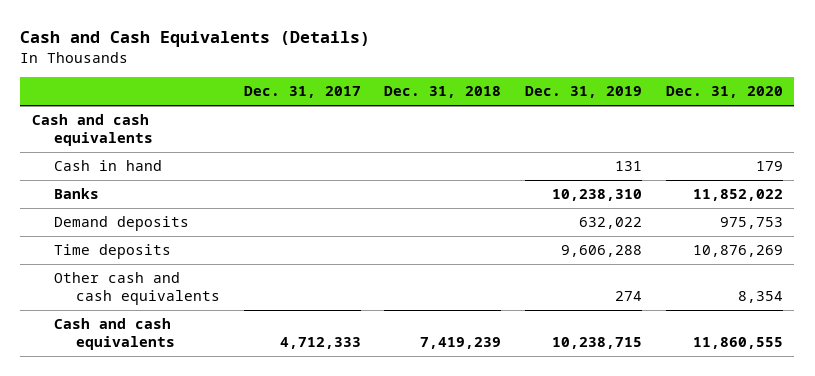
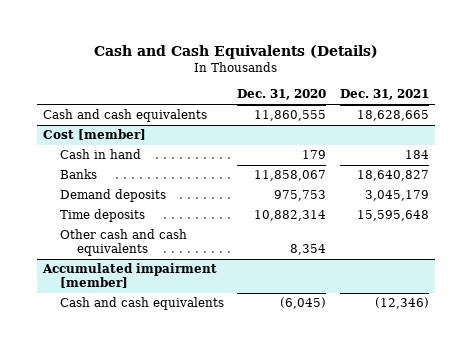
[243,86,361,99] Dec. 31, 2017 -> none
[384,86,502,99] Dec. 31, 2018 -> none
[524,86,642,99] Dec. 31, 2019 -> none
none -> [339,89,429,101] Dec. 31, 2021
[32,114,154,146] Cash and cash equivalents -> none
[54,318,176,350] Cash and cash equivalents -> [43,109,208,123] Cash and cash equivalents
none -> [43,129,147,141] Cost [member]
[692,189,783,202] 11,852,022 -> [254,170,327,182] 11,858,067
[692,245,783,258] 10,876,269 -> [254,210,327,222] 10,882,314
none -> [42,263,218,289] Accumulated impairment [member]
none -> [60,297,225,311] Cash and cash equivalents

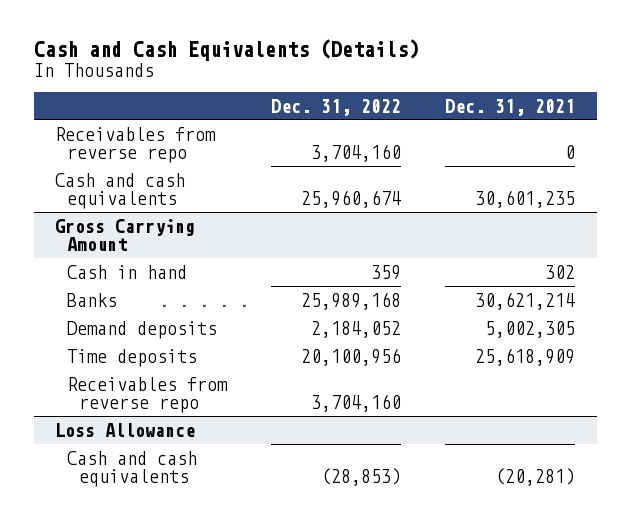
[237,89,327,101] Dec. 31, 2020 -> none
none -> [271,98,402,116] Dec. 31, 2022
[60,229,188,257] Other cash and cash equivalents -> none
none -> [55,126,217,164] Receivables from reverse repo
[356,110,429,122] 18,628,665 -> [474,190,575,209] 30,601,235
[43,129,147,141] Cost [member] -> [55,218,196,252] Gross Carrying Amount
[404,150,429,160] 184 -> [544,264,575,279] 302
[356,170,429,182] 18,640,827 -> [474,291,575,310] 30,621,214
[364,190,429,202] 3,045,179 -> [484,320,575,338] 5,002,305
[356,210,429,222] 15,595,648 -> [474,347,575,366] 25,618,909
none -> [67,376,229,414] Receivables from reverse repo
[42,263,218,289] Accumulated impairment [member] -> [55,422,196,437] Loss Allowance
[374,297,429,310] (12,346) -> [494,468,575,487] (20,281)

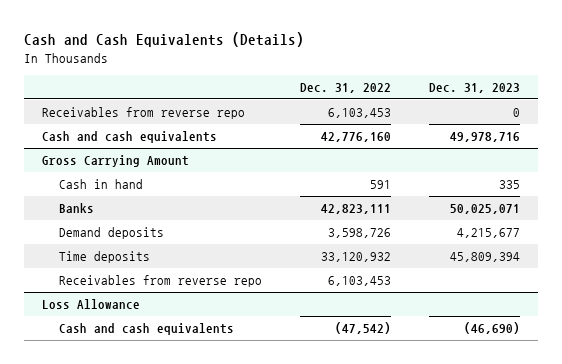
[444,98,575,116] Dec. 31, 2021 -> none
none -> [428,83,520,94] Dec. 31, 2023
[311,144,402,163] 3,704,160 -> [327,108,391,119] 6,103,453
[301,190,402,209] 25,960,674 -> [320,132,391,143] 42,776,160
[371,264,402,280] 359 -> [369,180,391,190] 591
[301,291,402,310] 25,989,168 -> [320,204,391,215] 42,823,111
[311,320,402,338] 2,184,052 -> [327,228,391,239] 3,598,726
[301,347,402,366] 20,100,956 -> [320,252,391,263] 33,120,932
[311,394,402,413] 3,704,160 -> [327,276,391,287] 6,103,453
[321,468,402,487] (28,853) -> [334,322,391,335] (47,542)

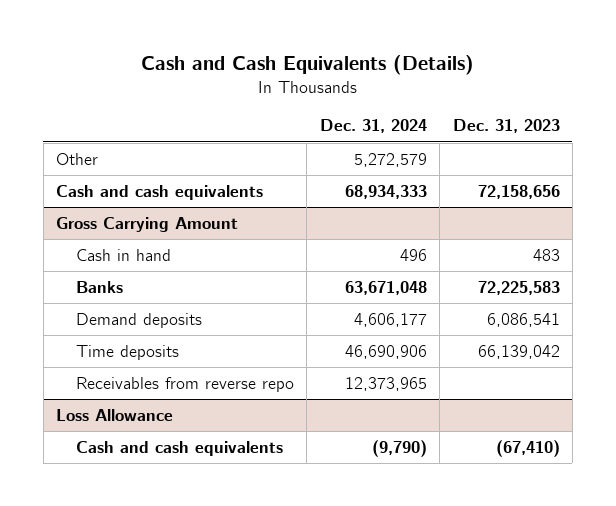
[299,83,391,94] Dec. 31, 2022 -> none
none -> [319,119,427,134] Dec. 31, 2024
[42,107,246,120] Receivables from reverse repo -> none
none -> [56,152,99,165] Other
[449,132,520,143] 49,978,716 -> [477,184,560,199] 72,158,656
[498,180,520,190] 335 -> [532,248,560,261] 483
[449,204,520,215] 50,025,071 -> [477,280,560,295] 72,225,583
[456,228,520,239] 4,215,677 -> [486,312,560,327] 6,086,541
[449,252,520,263] 45,809,394 -> [477,344,560,359] 66,139,042
[463,322,520,335] (46,690) -> [495,439,560,457] (67,410)

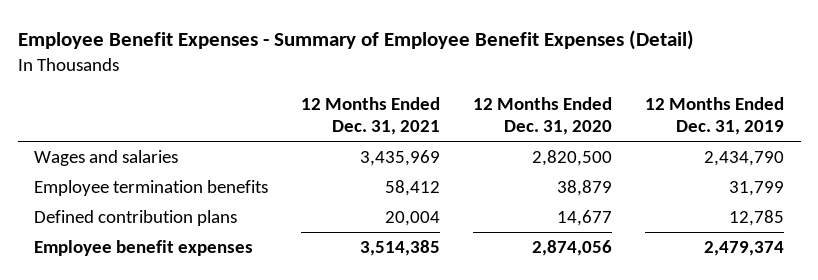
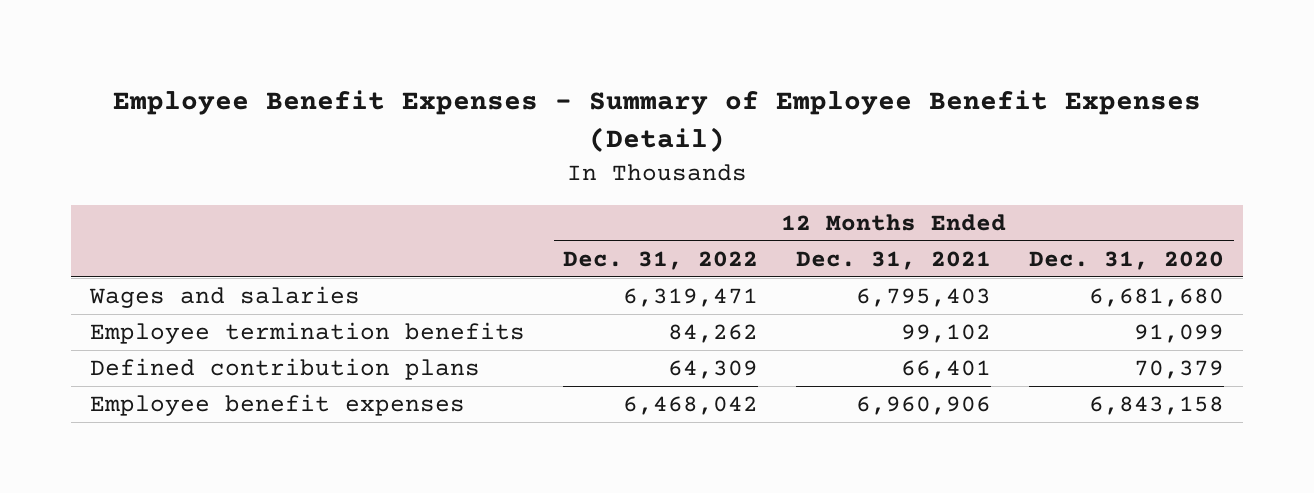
[645,97,785,136] 12 Months Ended Dec. 31, 2019 -> none
none -> [563,250,759,270] Dec. 31, 2022
[360,149,441,166] 3,435,969 -> [856,288,992,308] 6,795,403
[532,149,613,166] 2,820,500 -> [1089,288,1225,308] 6,681,680
[385,179,441,196] 58,412 -> [901,324,992,344] 99,102
[557,179,613,196] 38,879 -> [1134,324,1225,344] 91,099
[385,210,441,226] 20,004 -> [901,360,992,380] 66,401
[557,209,613,226] 14,677 -> [1134,360,1225,380] 70,379
[360,239,441,256] 3,514,385 -> [856,396,992,416] 6,960,906
[532,239,613,256] 2,874,056 -> [1089,396,1225,416] 6,843,158

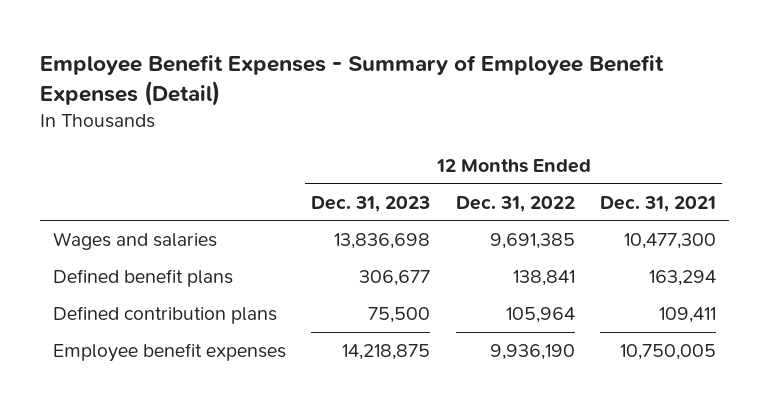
[1029,250,1225,270] Dec. 31, 2020 -> none
none -> [311,195,431,212] Dec. 31, 2023
[90,322,526,345] Employee termination benefits -> none
[623,288,759,308] 6,319,471 -> [489,232,575,249] 9,691,385
[856,288,992,308] 6,795,403 -> [623,232,716,249] 10,477,300
none -> [52,268,233,287] Defined benefit plans
[668,360,759,380] 64,309 -> [505,306,575,323] 105,964
[901,360,992,380] 66,401 -> [658,306,716,323] 109,411
[623,396,759,416] 6,468,042 -> [489,343,575,360] 9,936,190
[856,396,992,416] 6,960,906 -> [619,343,716,360] 10,750,005

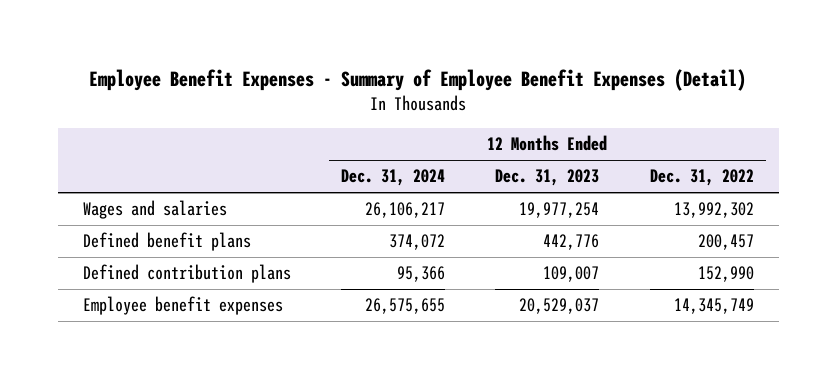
[599,195,716,212] Dec. 31, 2021 -> none
none -> [341,169,446,187] Dec. 31, 2024
[334,232,431,249] 13,836,698 -> [519,202,600,219] 19,977,254
[489,232,575,249] 9,691,385 -> [673,202,754,219] 13,992,302
[359,269,431,286] 306,677 -> [543,234,600,251] 442,776
[512,269,575,286] 138,841 -> [697,234,754,251] 200,457
[368,306,431,323] 75,500 -> [543,266,600,283] 109,007
[505,306,575,323] 105,964 -> [697,266,754,283] 152,990
[342,343,431,360] 14,218,875 -> [519,298,600,315] 20,529,037
[489,343,575,360] 9,936,190 -> [673,298,754,315] 14,345,749

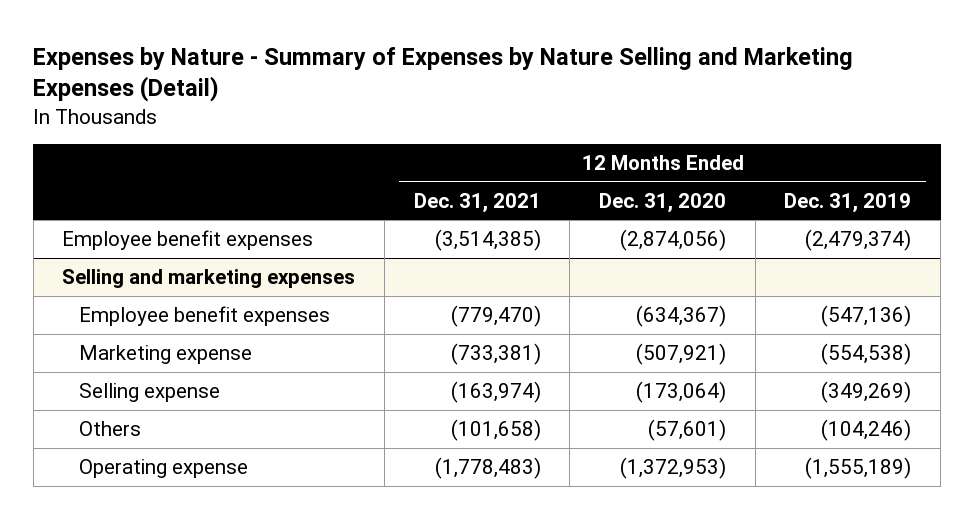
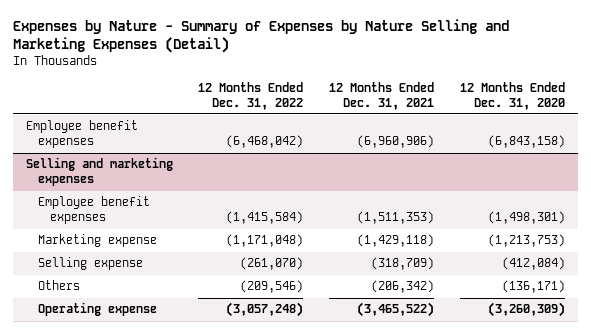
[784,192,912,213] Dec. 31, 2019 -> none
none -> [198,81,304,110] 12 Months Ended Dec. 31, 2022
[434,229,541,252] (3,514,385) -> [357,135,435,149] (6,960,906)
[620,229,727,252] (2,874,056) -> [488,135,566,149] (6,843,158)
[450,305,541,328] (779,470) -> [357,211,435,225] (1,511,353)
[636,305,727,328] (634,367) -> [488,211,566,225] (1,498,301)
[450,343,541,366] (733,381) -> [357,234,435,248] (1,429,118)
[636,343,727,366] (507,921) -> [488,234,566,248] (1,213,753)
[450,381,541,404] (163,974) -> [371,257,435,271] (318,709)
[636,381,727,404] (173,064) -> [502,257,566,271] (412,084)
[450,419,541,442] (101,658) -> [371,280,435,294] (206,342)
[648,419,727,442] (57,601) -> [502,280,566,294] (136,171)
[434,457,541,480] (1,778,483) -> [357,302,435,318] (3,465,522)
[620,457,727,480] (1,372,953) -> [488,302,566,318] (3,260,309)

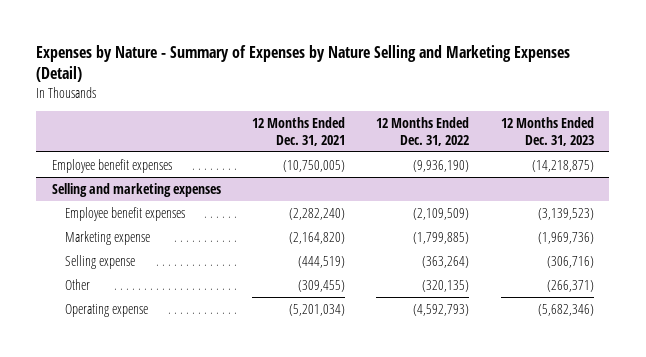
[460,81,566,110] 12 Months Ended Dec. 31, 2020 -> none
none -> [500,117,594,146] 12 Months Ended Dec. 31, 2023
[226,135,304,149] (6,468,042) -> [413,159,470,172] (9,936,190)
[357,135,435,149] (6,960,906) -> [283,159,346,172] (10,750,005)
[226,211,304,225] (1,415,584) -> [413,207,470,220] (2,109,509)
[357,211,435,225] (1,511,353) -> [289,207,346,220] (2,282,240)
[226,234,304,248] (1,171,048) -> [413,231,470,244] (1,799,885)
[357,234,435,248] (1,429,118) -> [289,231,346,244] (2,164,820)
[240,257,304,271] (261,070) -> [422,255,470,268] (363,264)
[371,257,435,271] (318,709) -> [298,255,346,268] (444,519)
[37,280,80,291] Others -> [64,278,90,290] Other
[240,280,304,294] (209,546) -> [422,279,470,292] (320,135)
[371,280,435,294] (206,342) -> [298,279,346,292] (309,455)
[226,302,304,318] (3,057,248) -> [413,303,470,316] (4,592,793)
[357,302,435,318] (3,465,522) -> [289,303,346,316] (5,201,034)

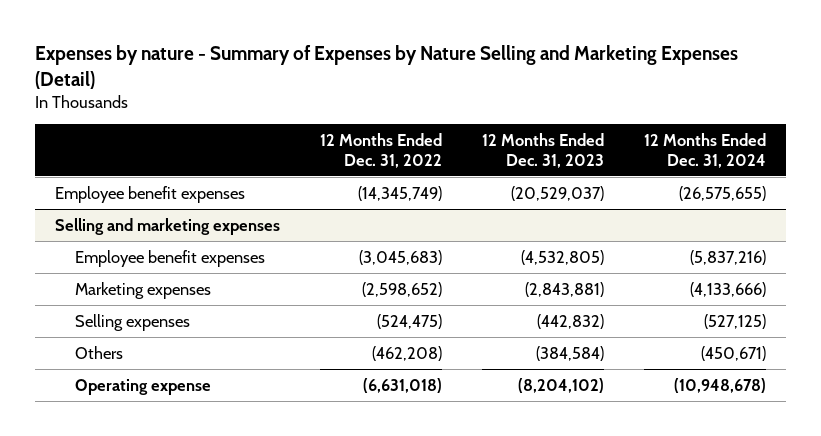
[36,44,571,82] Expenses by Nature - Summary of Expenses by Nature Selling and Marketing Expenses (Detail) -> [34,45,738,89] Expenses by nature - Summary of Expenses by Nature Selling and Marketing Expenses (Detail)
[252,117,346,146] 12 Months Ended Dec. 31, 2021 -> none
none -> [644,132,767,168] 12 Months Ended Dec. 31, 2024
[413,159,470,172] (9,936,190) -> [357,185,442,201] (14,345,749)
[531,159,594,172] (14,218,875) -> [510,185,604,201] (20,529,037)
[413,207,470,220] (2,109,509) -> [358,249,442,265] (3,045,683)
[537,207,594,220] (3,139,523) -> [520,249,604,265] (4,532,805)
[64,230,150,245] Marketing expense -> [75,281,212,299] Marketing expenses
[413,231,470,244] (1,799,885) -> [361,281,442,297] (2,598,652)
[537,231,594,244] (1,969,736) -> [524,281,604,297] (2,843,881)
[64,254,135,269] Selling expense -> [75,313,191,331] Selling expenses
[422,255,470,268] (363,264) -> [376,313,442,329] (524,475)
[546,255,594,268] (306,716) -> [536,313,604,329] (442,832)
[64,278,90,290] Other -> [75,345,124,359] Others
[422,279,470,292] (320,135) -> [371,345,442,361] (462,208)
[546,279,594,292] (266,371) -> [535,345,604,361] (384,584)
[413,303,470,316] (4,592,793) -> [362,377,442,393] (6,631,018)
[537,303,594,316] (5,682,346) -> [517,377,604,393] (8,204,102)

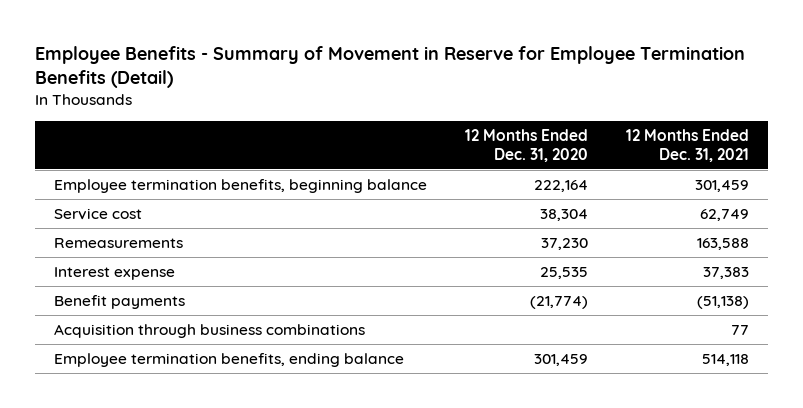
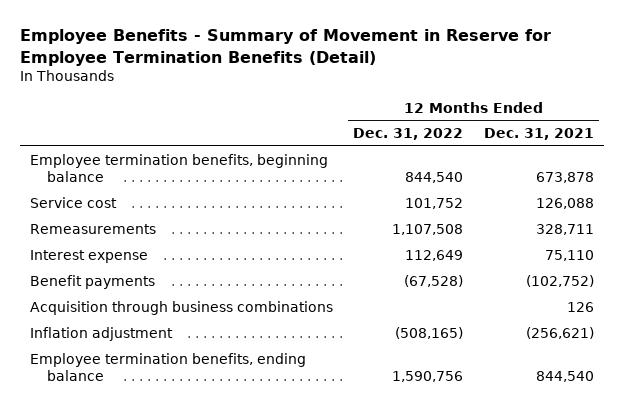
[465,128,589,163] 12 Months Ended Dec. 31, 2020 -> none
none -> [353,128,464,141] Dec. 31, 2022
[694,179,749,192] 301,459 -> [535,172,594,184] 673,878
[699,208,749,221] 62,749 -> [535,197,594,209] 126,088
[696,237,749,250] 163,588 -> [535,223,594,235] 328,711
[702,266,749,279] 37,383 -> [544,249,594,261] 75,110
[696,295,749,309] (51,138) -> [525,274,594,287] (102,752)
[730,324,749,335] 77 -> [566,301,594,312] 126
none -> [30,326,174,341] Inflation adjustment
[701,353,749,366] 514,118 -> [535,371,594,383] 844,540

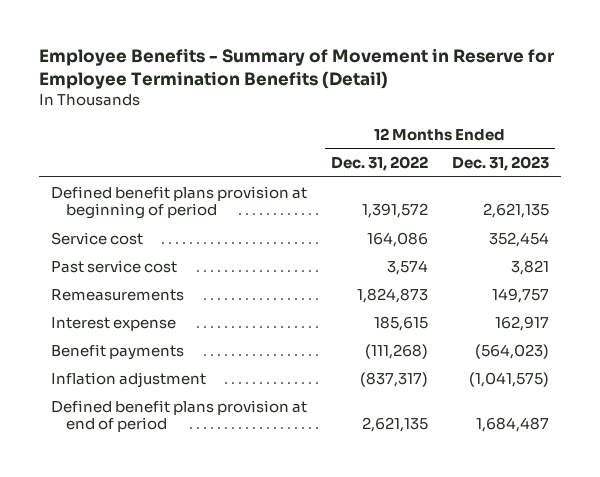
[483,128,594,141] Dec. 31, 2021 -> none
none -> [451,156,549,172] Dec. 31, 2023
[30,153,329,183] Employee termination benefits, beginning balance -> none
[30,300,334,315] Acquisition through business combinations -> none
[30,352,307,382] Employee termination benefits, ending balance -> none
none -> [50,185,307,220] Defined benefit plans provision at beginning of period
[405,197,464,209] 101,752 -> [366,231,428,247] 164,086
none -> [50,259,177,273] Past service cost
[392,223,464,235] 1,107,508 -> [356,287,428,303] 1,824,873
[405,249,464,261] 112,649 -> [373,315,428,331] 185,615
[404,274,464,287] (67,528) -> [364,343,428,359] (111,268)
[395,326,464,339] (508,165) -> [359,371,428,387] (837,317)
none -> [50,399,307,433] Defined benefit plans provision at end of period

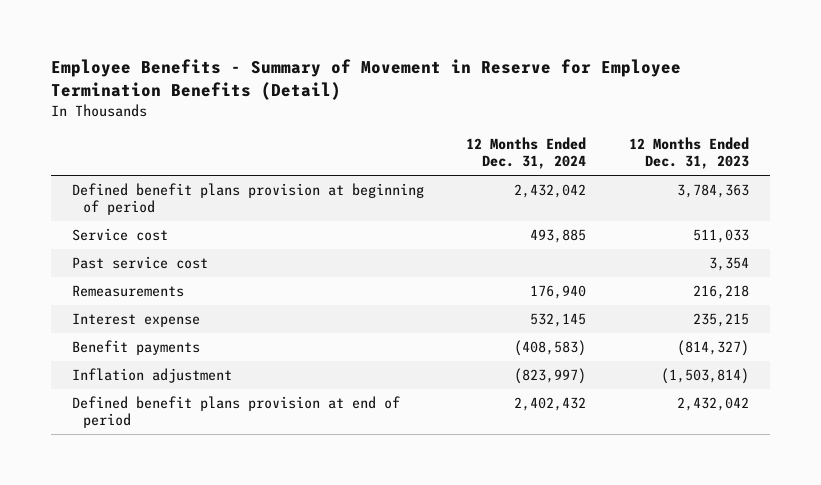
[330,156,428,172] Dec. 31, 2022 -> none
none -> [466,137,587,170] 12 Months Ended Dec. 31, 2024
[482,203,549,219] 2,621,135 -> [676,184,749,199] 3,784,363
[488,231,549,247] 352,454 -> [692,229,749,244] 511,033
[510,259,549,275] 3,821 -> [708,257,749,272] 3,354
[491,287,549,303] 149,757 -> [692,285,749,300] 216,218
[494,315,549,331] 162,917 -> [692,313,749,328] 235,215
[474,343,549,359] (564,023) -> [676,340,749,357] (814,327)
[468,371,549,387] (1,041,575) -> [660,368,749,385] (1,503,814)
[475,417,549,433] 1,684,487 -> [676,397,749,412] 2,432,042

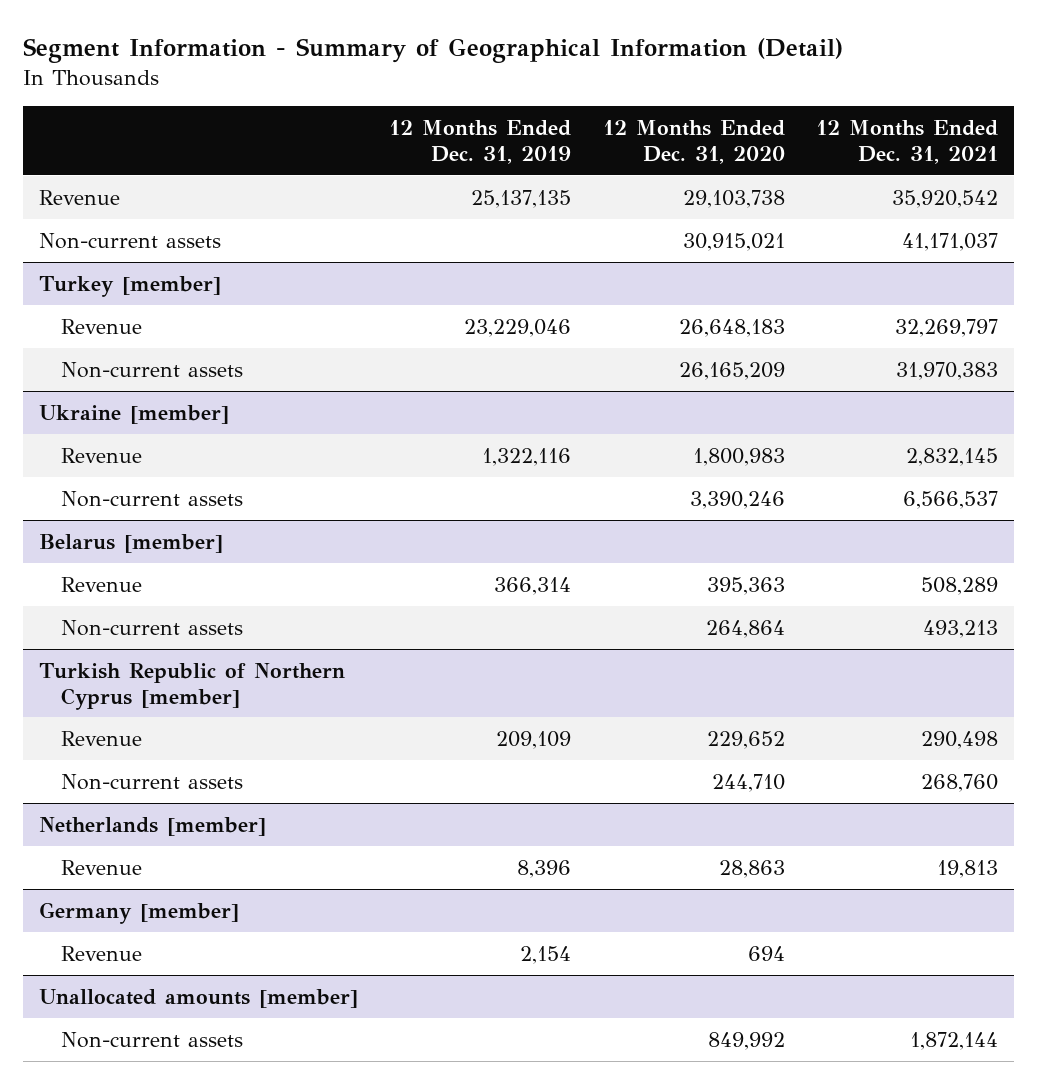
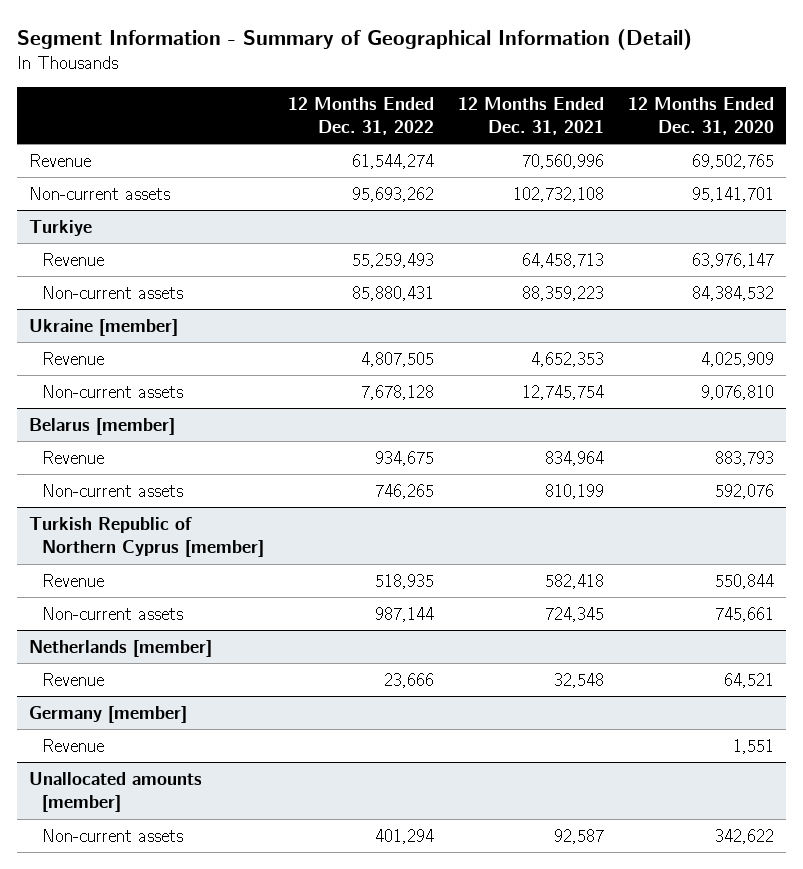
[389,119,572,164] 12 Months Ended Dec. 31, 2019 -> none
none -> [287,96,434,135] 12 Months Ended Dec. 31, 2022
[682,189,785,208] 29,103,738 -> [692,153,775,169] 69,502,765
[892,189,999,208] 35,920,542 -> [521,153,604,169] 70,560,996
[682,232,785,251] 30,915,021 -> [692,186,775,202] 95,141,701
[902,232,999,251] 41,171,037 -> [512,186,604,202] 102,732,108
[38,275,221,297] Turkey [member] -> [29,219,93,236] Turkiye
[678,318,785,337] 26,648,183 -> [692,252,775,268] 63,976,147
[895,318,999,337] 32,269,797 -> [521,252,604,268] 64,458,713
[678,361,785,380] 26,165,209 -> [692,285,775,301] 84,384,532
[896,361,999,380] 31,970,383 -> [521,285,604,301] 88,359,223
[692,447,785,466] 1,800,983 -> [701,351,775,367] 4,025,909
[906,447,999,466] 2,832,145 -> [530,351,604,367] 4,652,353
[689,490,785,509] 3,390,246 -> [701,384,775,400] 9,076,810
[903,490,999,509] 6,566,537 -> [521,384,604,400] 12,745,754
[706,576,785,595] 395,363 -> [715,450,775,466] 883,793
[921,576,999,595] 508,289 -> [544,450,604,466] 834,964
[705,619,785,638] 264,864 -> [715,483,775,499] 592,076
[923,619,999,638] 493,213 -> [544,483,604,499] 810,199
[706,730,785,749] 229,652 -> [715,573,775,589] 550,844
[921,730,999,749] 290,498 -> [544,573,604,589] 582,418
[711,773,785,792] 244,710 -> [715,606,775,622] 745,661
[921,773,999,792] 268,760 -> [544,606,604,622] 724,345
[718,859,785,878] 28,863 -> [724,672,775,688] 64,521
[937,859,999,878] 19,813 -> [553,672,604,688] 32,548
[747,945,785,961] 694 -> [733,738,775,754] 1,551
[707,1031,785,1050] 849,992 -> [715,828,775,844] 342,622
[910,1031,999,1050] 1,872,144 -> [553,828,604,844] 92,587

